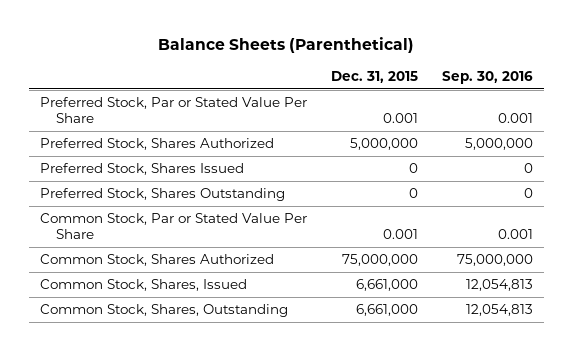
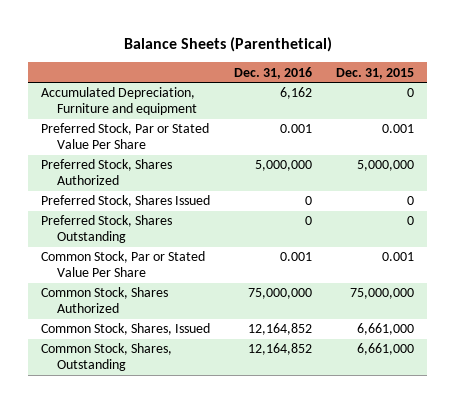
[441,70,533,84] Sep. 30, 2016 -> none
none -> [234,66,313,79] Dec. 31, 2016
none -> [40,87,198,116] Accumulated Depreciation, Furniture and equipment

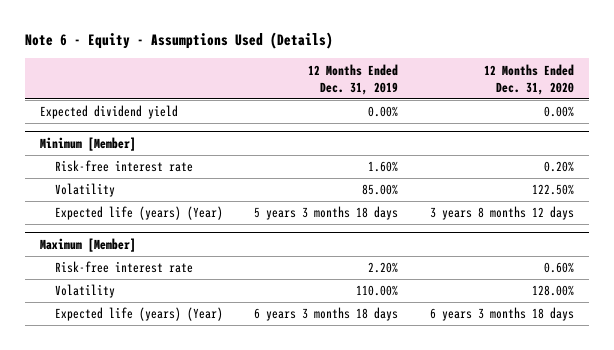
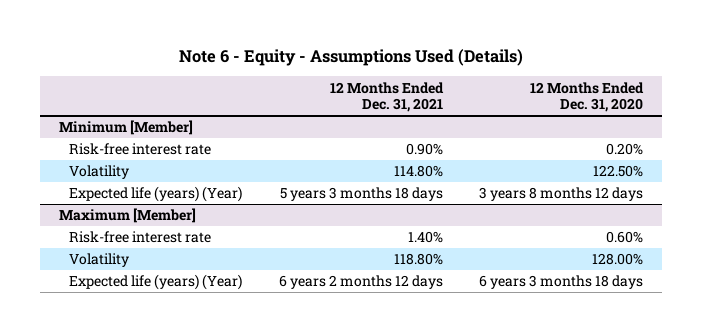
[308,63,399,95] 12 Months Ended Dec. 31, 2019 -> none
none -> [329,81,444,113] 12 Months Ended Dec. 31, 2021
[40,105,179,120] Expected dividend yield -> none

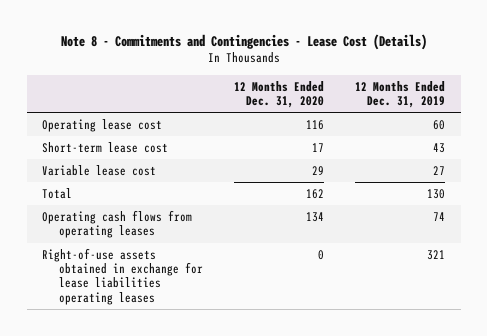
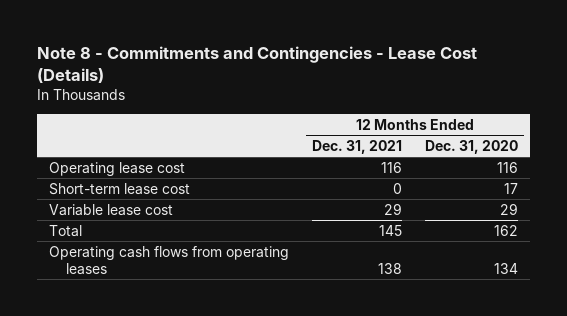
[355,80,446,108] 12 Months Ended Dec. 31, 2019 -> none
none -> [311,139,402,154] Dec. 31, 2021
[42,247,204,305] Right-of-use assets obtained in exchange for lease liabilities operating leases -> none

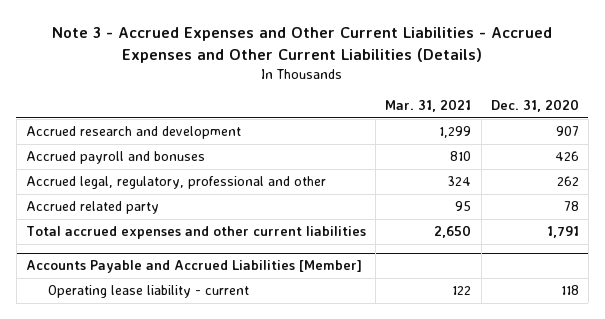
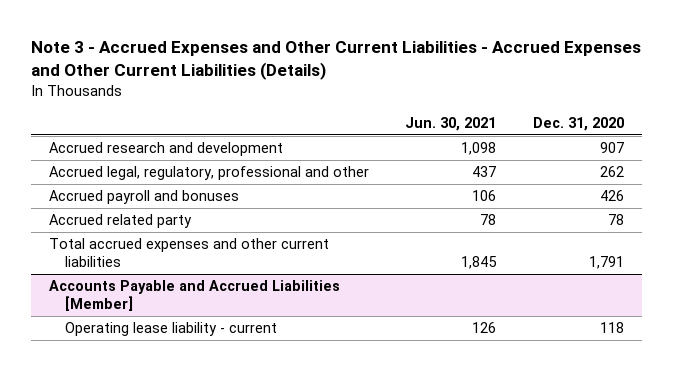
[385,99,472,113] Mar. 31, 2021 -> none
none -> [405,116,497,131] Jun. 30, 2021
[26,151,206,165] Accrued payroll and bonuses -> [48,190,239,205] Accrued payroll and bonuses

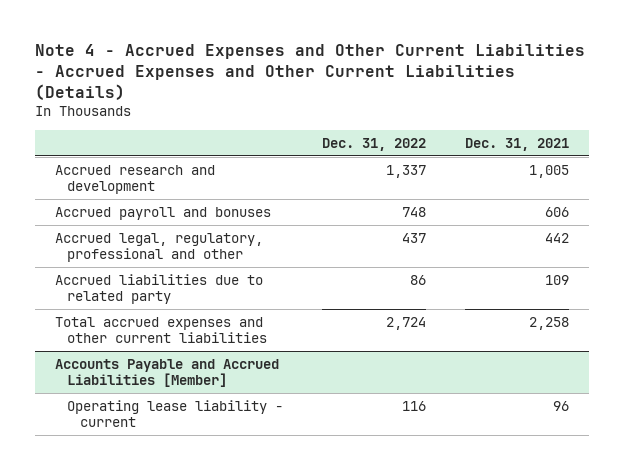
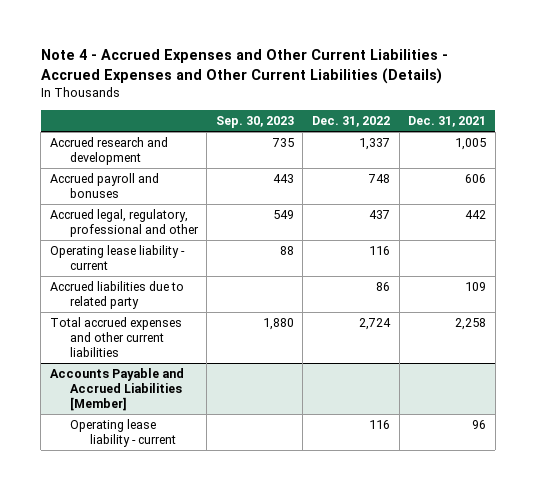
none -> [215,116,294,129] Sep. 30, 2023
none -> [49,245,185,270] Operating lease liability - current

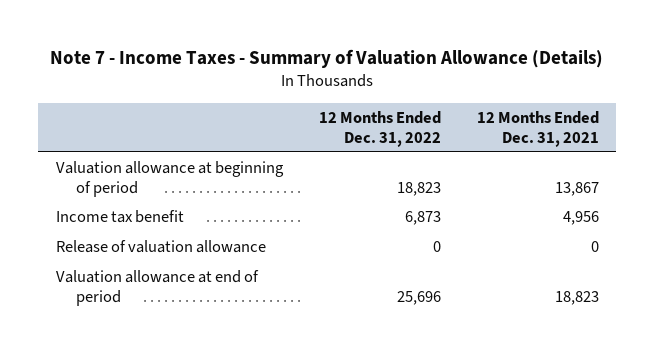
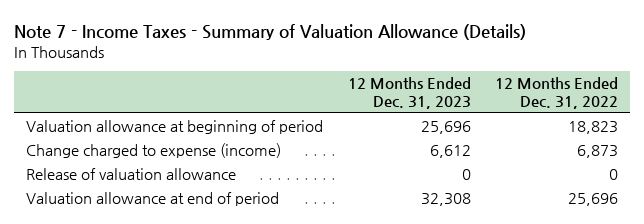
[476,110,599,147] 12 Months Ended Dec. 31, 2021 -> none
none -> [347,77,471,110] 12 Months Ended Dec. 31, 2023
[55,210,184,224] Income tax benefit -> [26,142,282,158] Change charged to expense (income)

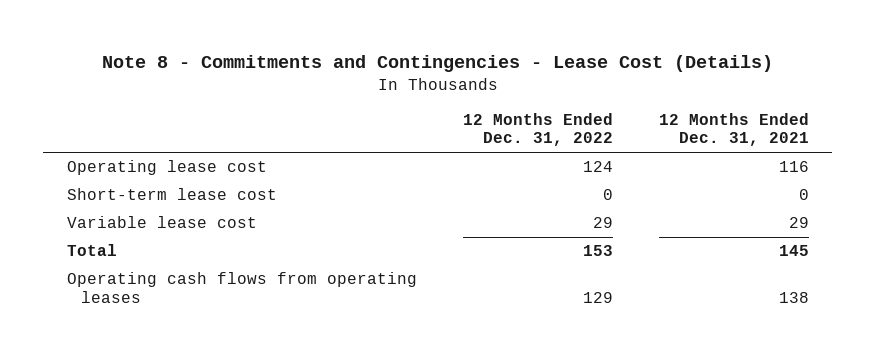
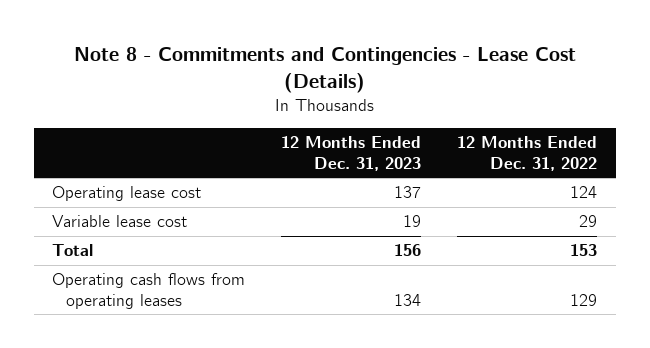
[659,112,810,147] 12 Months Ended Dec. 31, 2021 -> none
none -> [281,136,422,171] 12 Months Ended Dec. 31, 2023
[66,188,277,201] Short-term lease cost -> none

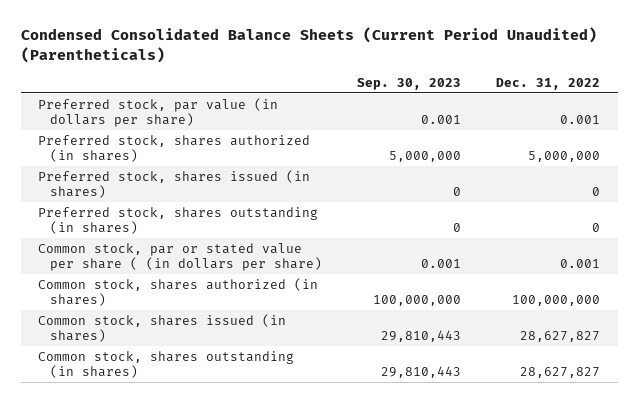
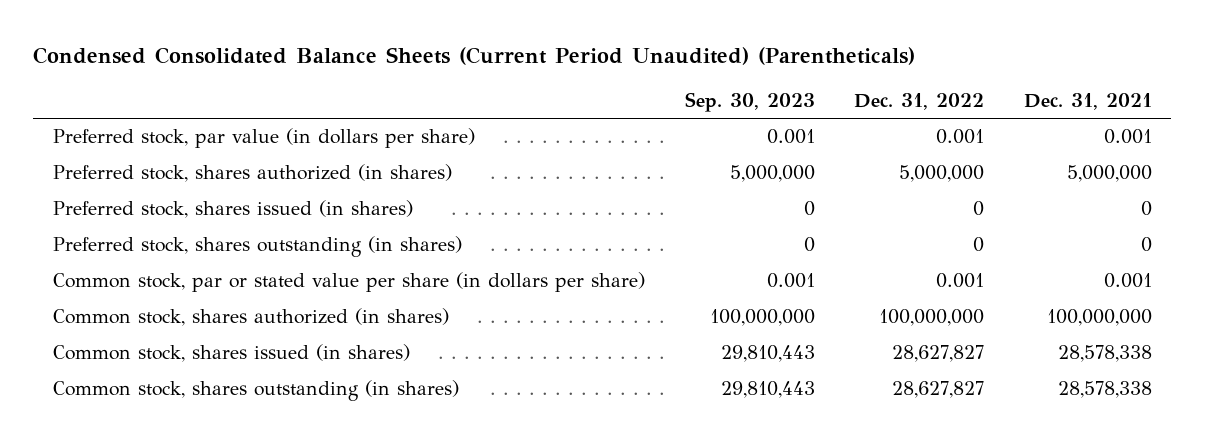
none -> [1023,93,1152,111] Dec. 31, 2021
[38,242,323,272] Common stock, par or stated value per share ( (in dollars per share) -> [53,272,646,293] Common stock, par or stated value per share (in dollars per share)

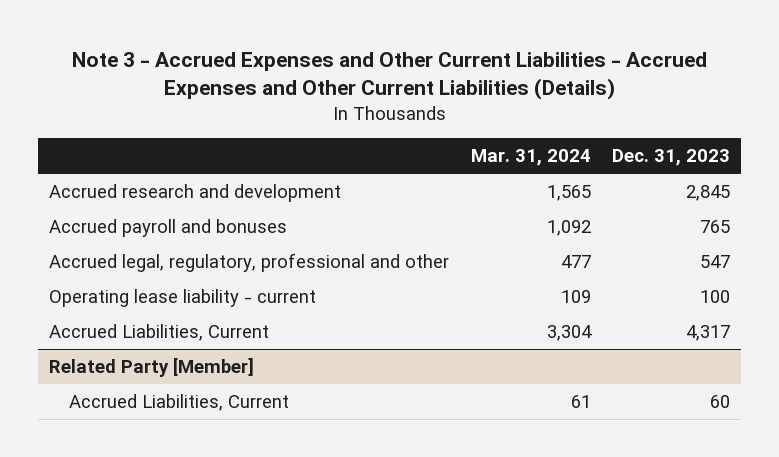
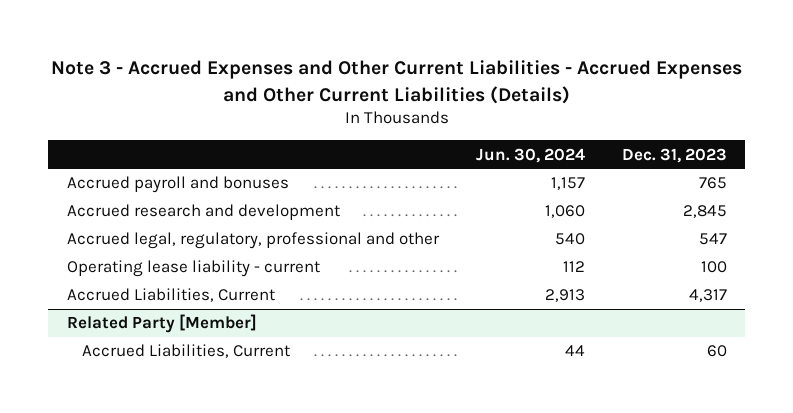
[470,149,591,167] Mar. 31, 2024 -> none
none -> [475,147,585,163] Jun. 30, 2024
[49,184,342,203] Accrued research and development -> [66,204,340,221] Accrued research and development

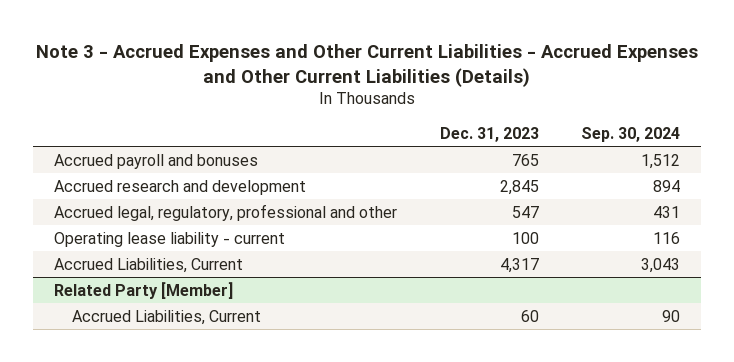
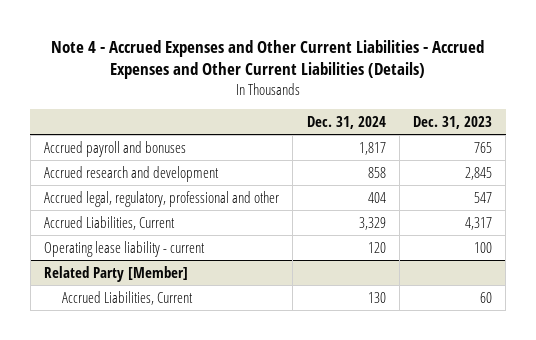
[36,43,699,87] Note 3 - Accrued Expenses and Other Current Liabilities - Accrued Expenses and Other Current Liabilities (Details) -> [51,39,485,80] Note 4 - Accrued Expenses and Other Current Liabilities - Accrued Expenses and Other Current Liabilities (Details)
[580,127,680,143] Sep. 30, 2024 -> none
none -> [306,116,386,130] Dec. 31, 2024
[54,231,286,247] Operating lease liability - current -> [44,240,206,257] Operating lease liability - current

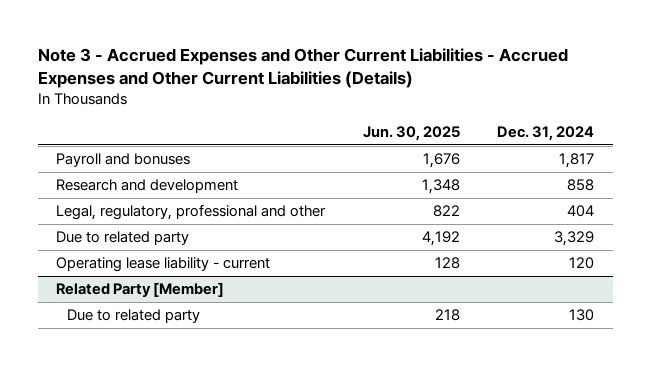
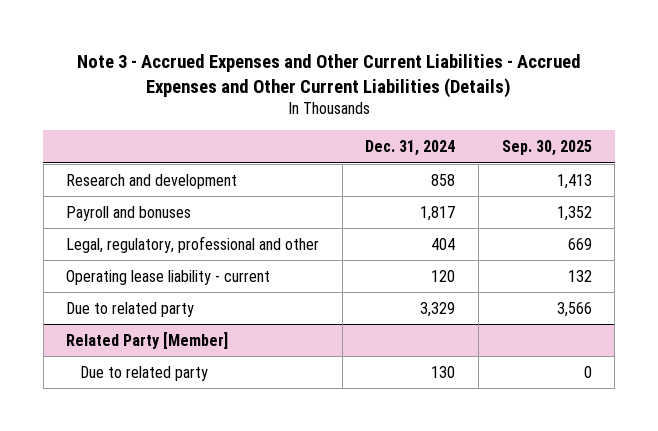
[362,126,460,142] Jun. 30, 2025 -> none
none -> [501,140,592,157] Sep. 30, 2025
[56,153,191,168] Payroll and bonuses -> [66,205,192,221] Payroll and bonuses
[56,231,190,246] Due to related party -> [66,301,195,317] Due to related party

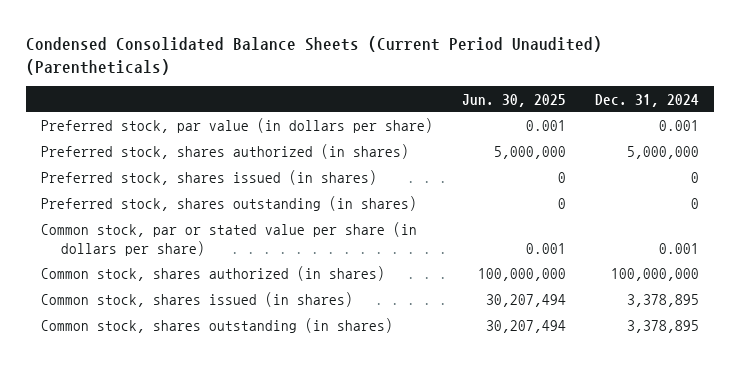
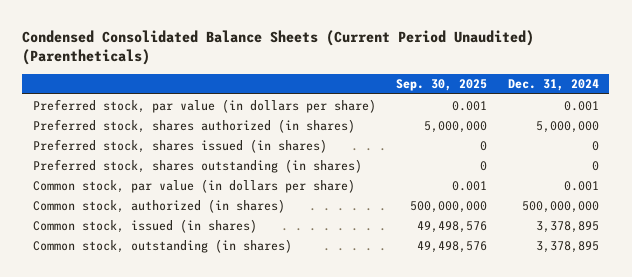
[462,93,567,107] Jun. 30, 2025 -> none
none -> [396,79,488,92] Sep. 30, 2025
[40,222,417,256] Common stock, par or stated value per share (in dollars per share) -> [32,178,355,193] Common stock, par value (in dollars per share)
[40,266,385,282] Common stock, shares authorized (in shares) -> [32,198,285,213] Common stock, authorized (in shares)
[611,268,700,282] 100,000,000 -> [522,200,600,213] 500,000,000
[40,292,353,308] Common stock, shares issued (in shares) -> [32,218,257,233] Common stock, issued (in shares)
[40,318,393,334] Common stock, shares outstanding (in shares) -> [32,238,292,253] Common stock, outstanding (in shares)

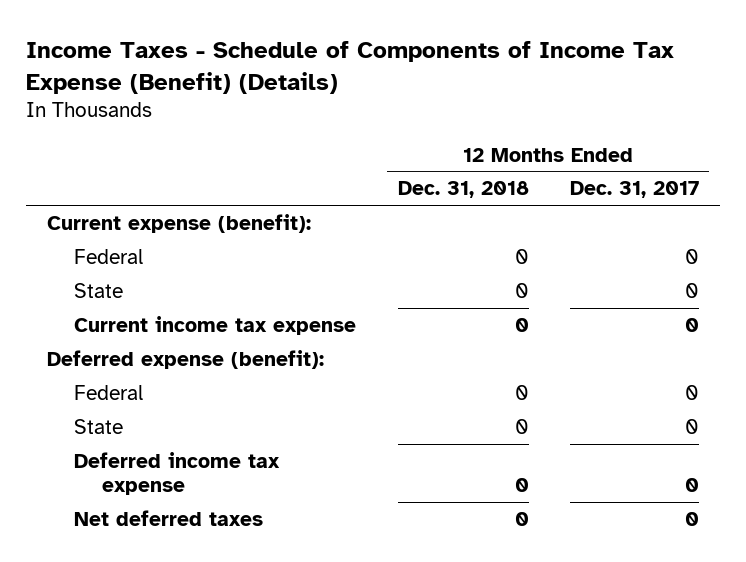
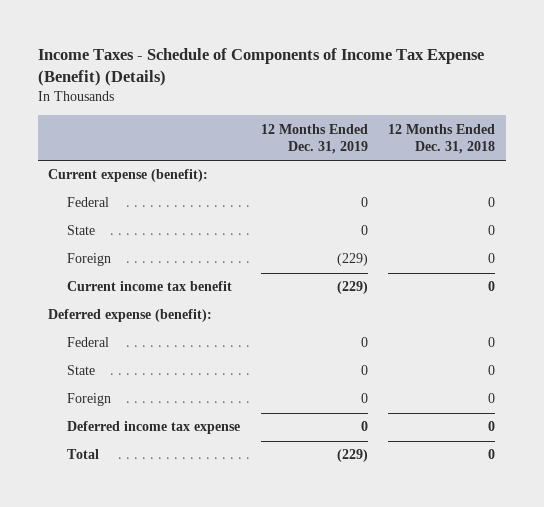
[570,181,700,199] Dec. 31, 2017 -> none
none -> [260,123,368,155] 12 Months Ended Dec. 31, 2019
none -> [66,253,111,267] Foreign
[74,315,357,335] Current income tax expense -> [66,281,232,292] Current income tax benefit
none -> [66,393,111,407] Foreign
[74,509,264,526] Net deferred taxes -> [66,449,99,460] Total

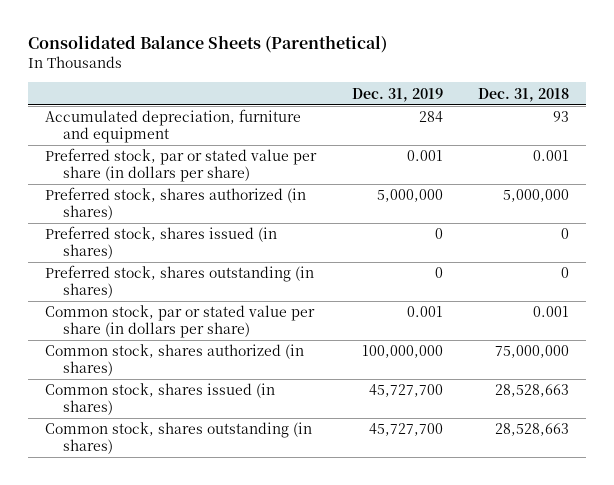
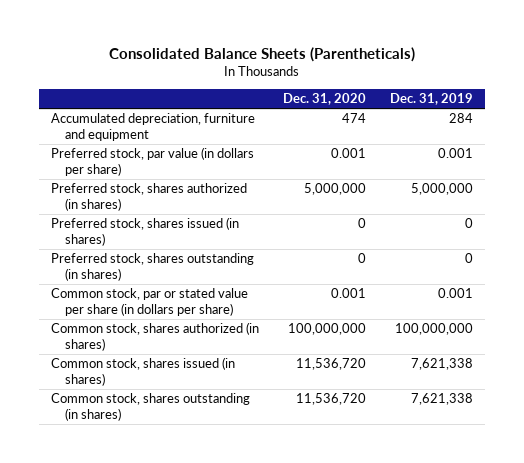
[27,35,387,54] Consolidated Balance Sheets (Parenthetical) -> [109,46,416,62] Consolidated Balance Sheets (Parentheticals)
[477,87,569,102] Dec. 31, 2018 -> none
none -> [283,93,367,106] Dec. 31, 2020
[45,148,318,182] Preferred stock, par or stated value per share (in dollars per share) -> [51,147,255,176] Preferred stock, par value (in dollars per share)
[368,384,443,398] 45,727,700 -> [411,358,474,371] 7,621,338
[368,423,443,437] 45,727,700 -> [411,393,474,406] 7,621,338

